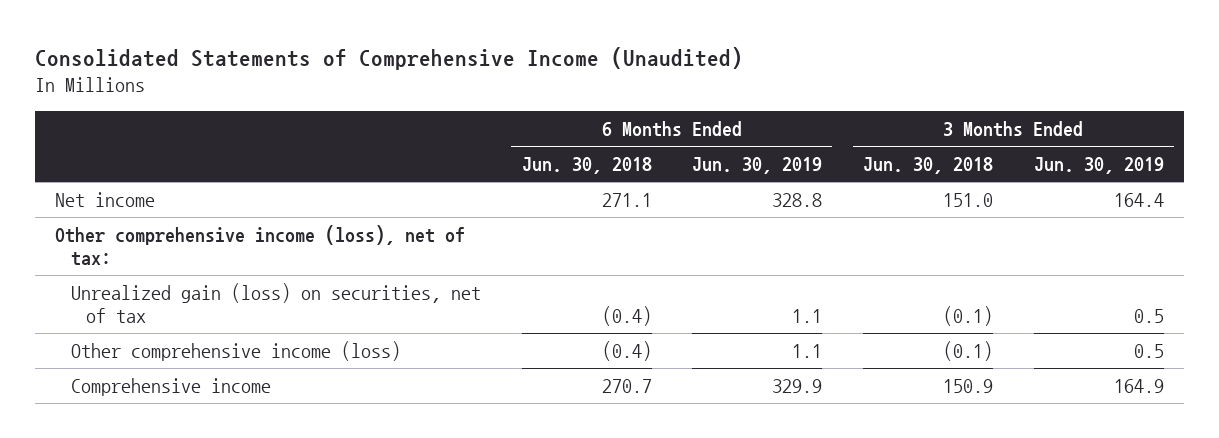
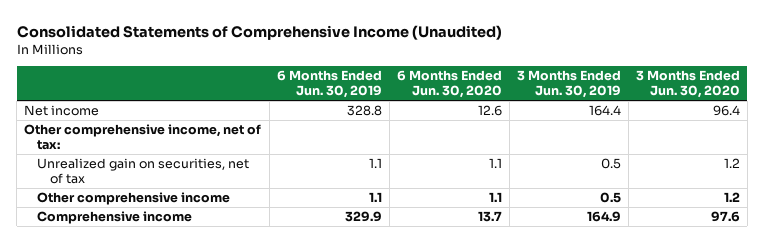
[521,156,652,174] Jun. 30, 2018 -> none
[862,156,993,174] Jun. 30, 2018 -> none
none -> [396,70,502,99] 6 Months Ended Jun. 30, 2020
none -> [635,70,740,99] 3 Months Ended Jun. 30, 2020
[55,224,466,266] Other comprehensive income (loss), net of tax: -> [24,124,262,151] Other comprehensive income, net of tax:
[70,282,481,323] Unrealized gain (loss) on securities, net of tax -> [37,158,250,185] Unrealized gain on securities, net of tax
[70,340,401,361] Other comprehensive income (loss) -> [37,192,231,206] Other comprehensive income

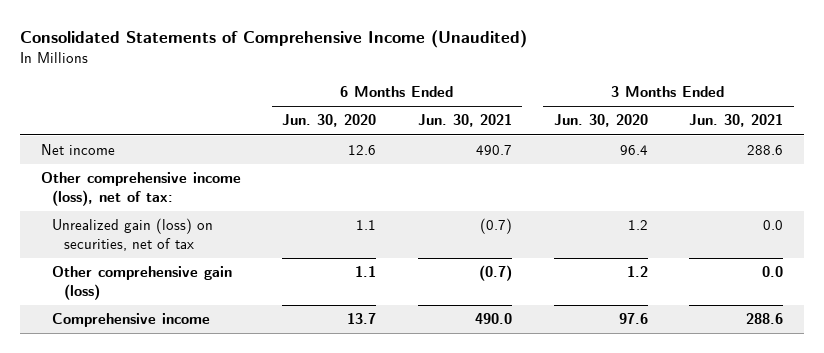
[276,70,382,99] 6 Months Ended Jun. 30, 2019 -> none
[516,70,621,99] 3 Months Ended Jun. 30, 2019 -> none
none -> [417,114,512,128] Jun. 30, 2021
none -> [689,114,784,128] Jun. 30, 2021
[24,124,262,151] Other comprehensive income, net of tax: -> [40,172,241,206] Other comprehensive income (loss), net of tax:
[37,158,250,185] Unrealized gain on securities, net of tax -> [52,218,214,251] Unrealized gain (loss) on securities, net of tax
[37,192,231,206] Other comprehensive income -> [52,266,233,300] Other comprehensive gain (loss)

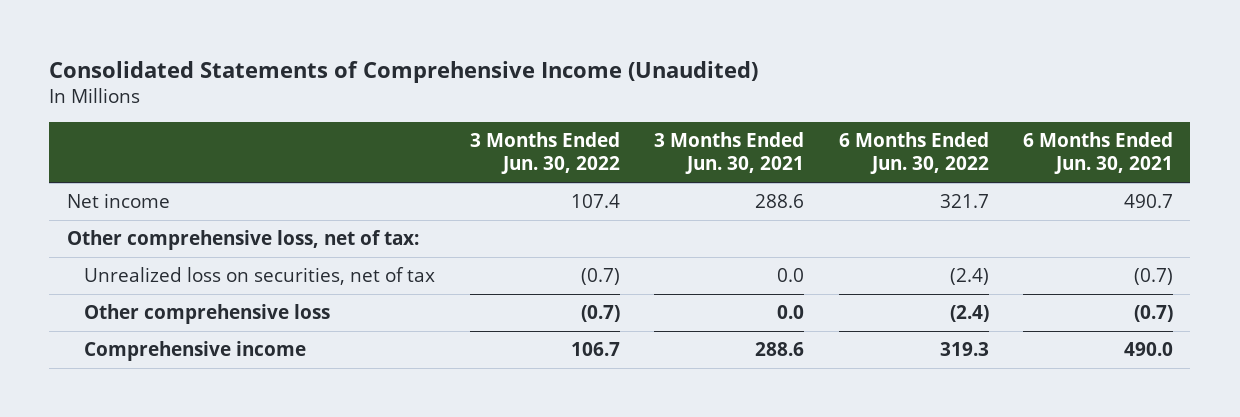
[282,114,377,128] Jun. 30, 2020 -> none
[553,114,648,128] Jun. 30, 2020 -> none
none -> [469,132,620,175] 3 Months Ended Jun. 30, 2022
none -> [838,132,989,175] 6 Months Ended Jun. 30, 2022
[40,172,241,206] Other comprehensive income (loss), net of tax: -> [66,229,419,250] Other comprehensive loss, net of tax:
[52,218,214,251] Unrealized gain (loss) on securities, net of tax -> [84,266,436,285] Unrealized loss on securities, net of tax
[52,266,233,300] Other comprehensive gain (loss) -> [84,303,331,324] Other comprehensive loss

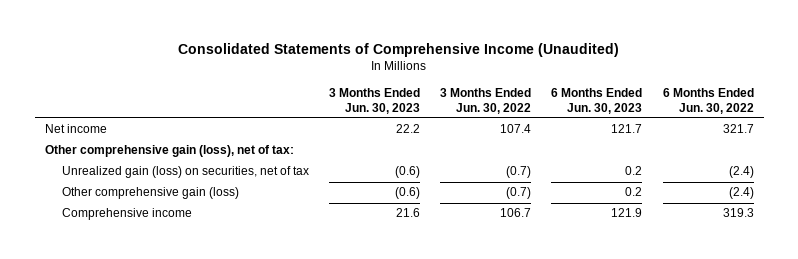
[654,132,805,175] 3 Months Ended Jun. 30, 2021 -> none
[1022,132,1173,175] 6 Months Ended Jun. 30, 2021 -> none
none -> [328,87,420,114] 3 Months Ended Jun. 30, 2023
none -> [551,87,643,114] 6 Months Ended Jun. 30, 2023
[66,229,419,250] Other comprehensive loss, net of tax: -> [44,145,294,158] Other comprehensive gain (loss), net of tax:
[84,266,436,285] Unrealized loss on securities, net of tax -> [61,166,309,179] Unrealized gain (loss) on securities, net of tax
[84,303,331,324] Other comprehensive loss -> [61,187,239,200] Other comprehensive gain (loss)

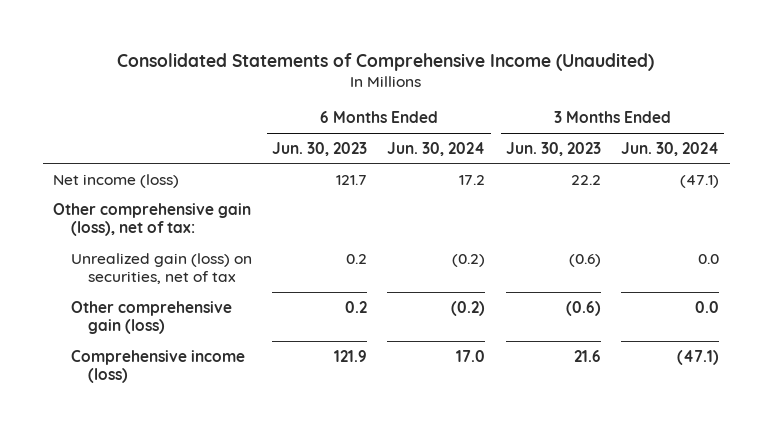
[440,87,532,114] 3 Months Ended Jun. 30, 2022 -> none
[662,87,754,114] 6 Months Ended Jun. 30, 2022 -> none
none -> [387,141,486,156] Jun. 30, 2024
none -> [621,141,720,156] Jun. 30, 2024
[44,124,107,134] Net income -> [52,173,179,188] Net income (loss)
[61,208,192,221] Comprehensive income -> [70,349,245,383] Comprehensive income (loss)

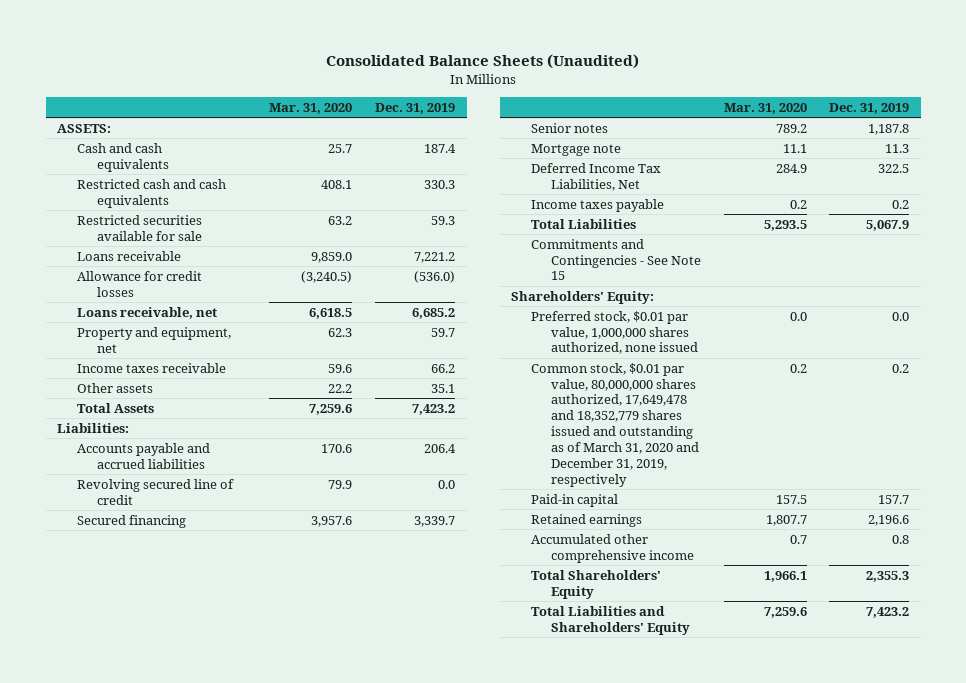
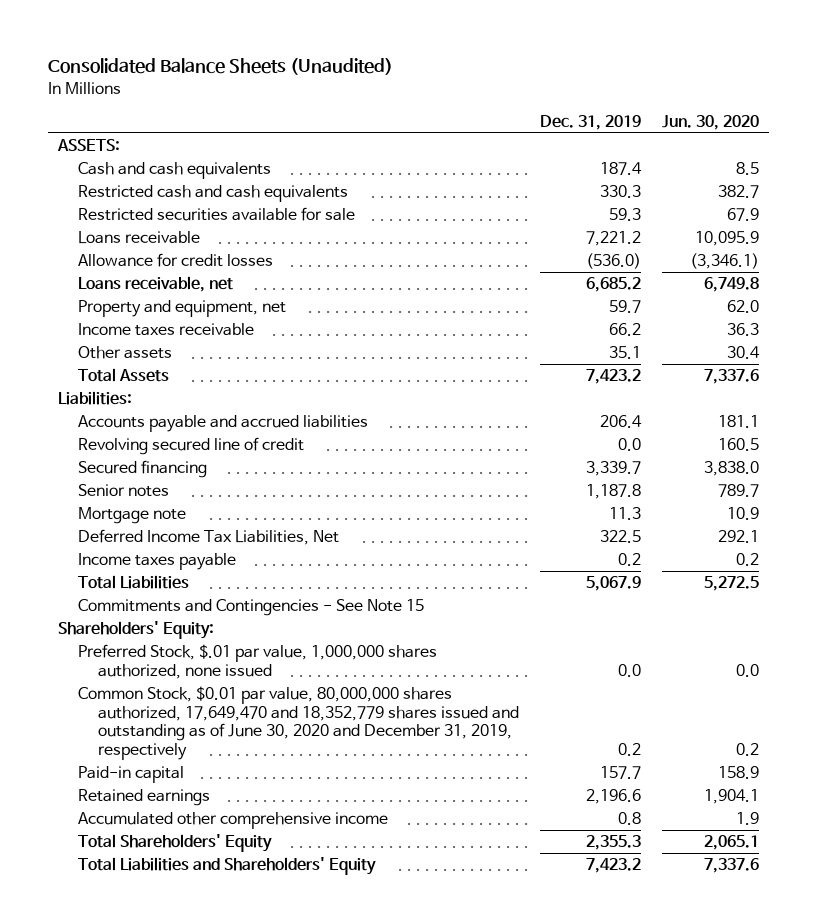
[269,102,353,114] Mar. 31, 2020 -> none
none -> [661,114,759,130] Jun. 30, 2020
[530,310,698,355] Preferred stock, $0.01 par value, 1,000,000 shares authorized, none issued -> [78,644,438,679] Preferred Stock, $.01 par value, 1,000,000 shares authorized, none issued
[530,362,699,487] Common stock, $0.01 par value, 80,000,000 shares authorized, 17,649,478 and 18,352,779 shares issued and outstanding as of March 31, 2020 and December 31, 2019, respectively -> [78,686,519,760] Common Stock, $0.01 par value, 80,000,000 shares authorized, 17,649,470 and 18,352,779 shares issued and outstanding as of June 30, 2020 and December 31, 2019, respectively

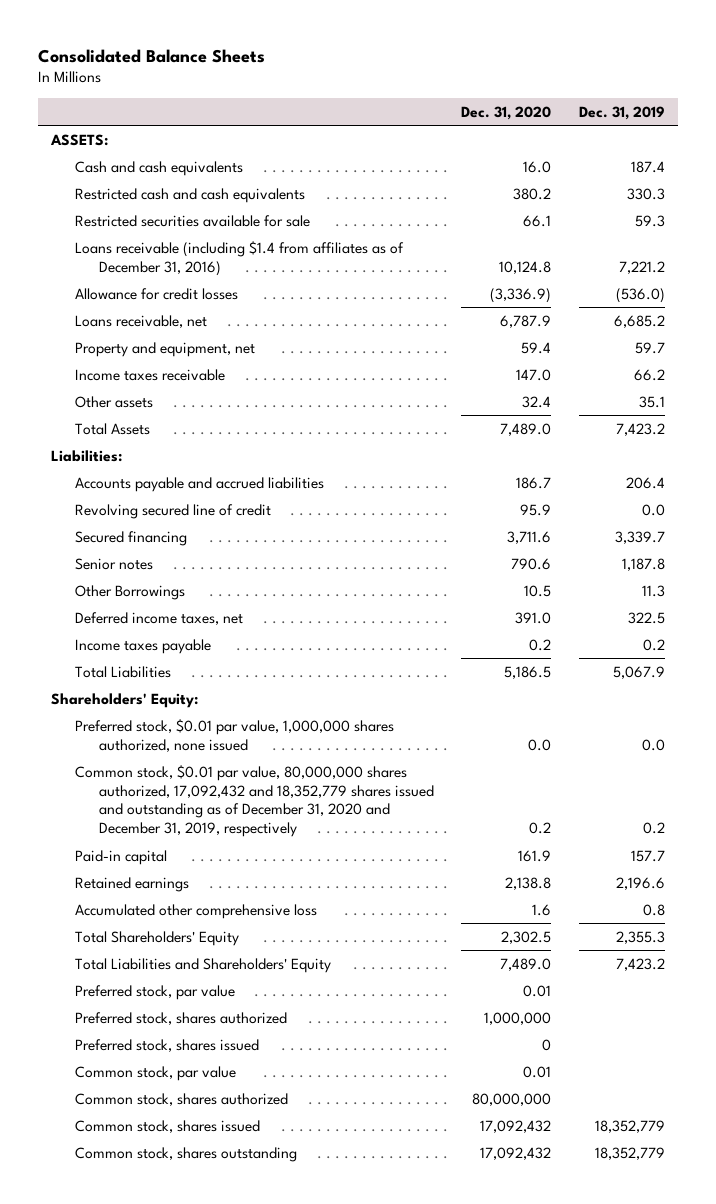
[47,58,393,76] Consolidated Balance Sheets (Unaudited) -> [37,48,265,63] Consolidated Balance Sheets
[661,114,759,130] Jun. 30, 2020 -> none
none -> [461,105,552,120] Dec. 31, 2020
[78,231,201,245] Loans receivable -> [75,240,405,276] Loans receivable (including $1.4 from affiliates as of December 31, 2016)
[78,507,187,525] Mortgage note -> [75,584,186,600] Other Borrowings
[78,529,340,546] Deferred Income Tax Liabilities, Net -> [75,611,244,625] Deferred income taxes, net
[78,599,425,617] Commitments and Contingencies - See Note 15 -> none
[78,644,438,679] Preferred Stock, $.01 par value, 1,000,000 shares authorized, none issued -> [75,718,395,752] Preferred stock, $0.01 par value, 1,000,000 shares authorized, none issued
[78,686,519,760] Common Stock, $0.01 par value, 80,000,000 shares authorized, 17,649,470 and 18,352,779 shares issued and outstanding as of June 30, 2020 and December 31, 2019, respectively -> [75,764,434,838] Common stock, $0.01 par value, 80,000,000 shares authorized, 17,092,432 and 18,352,779 shares issued and outstanding as of December 31, 2020 and December 31, 2019, respectively
[78,812,389,830] Accumulated other comprehensive income -> [75,903,318,919] Accumulated other comprehensive loss
none -> [75,984,236,1000] Preferred stock, par value
none -> [75,1011,288,1025] Preferred stock, shares authorized
none -> [75,1038,260,1052] Preferred stock, shares issued
none -> [75,1065,237,1081] Common stock, par value
none -> [75,1092,289,1106] Common stock, shares authorized
none -> [75,1119,261,1133] Common stock, shares issued
none -> [75,1146,298,1162] Common stock, shares outstanding

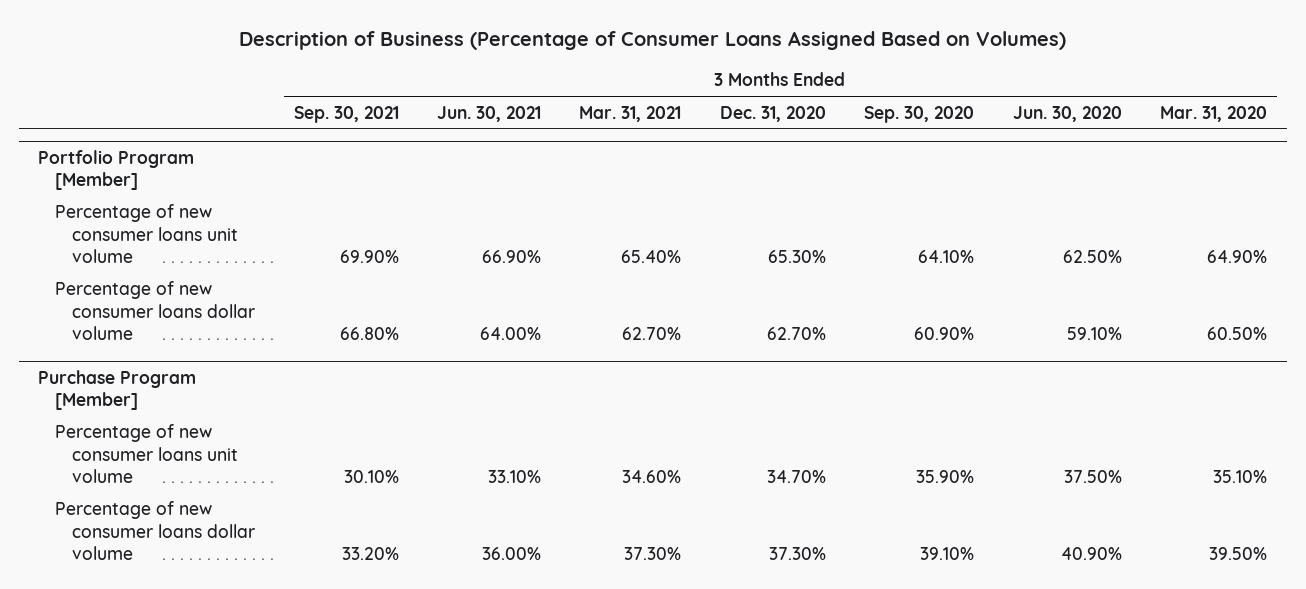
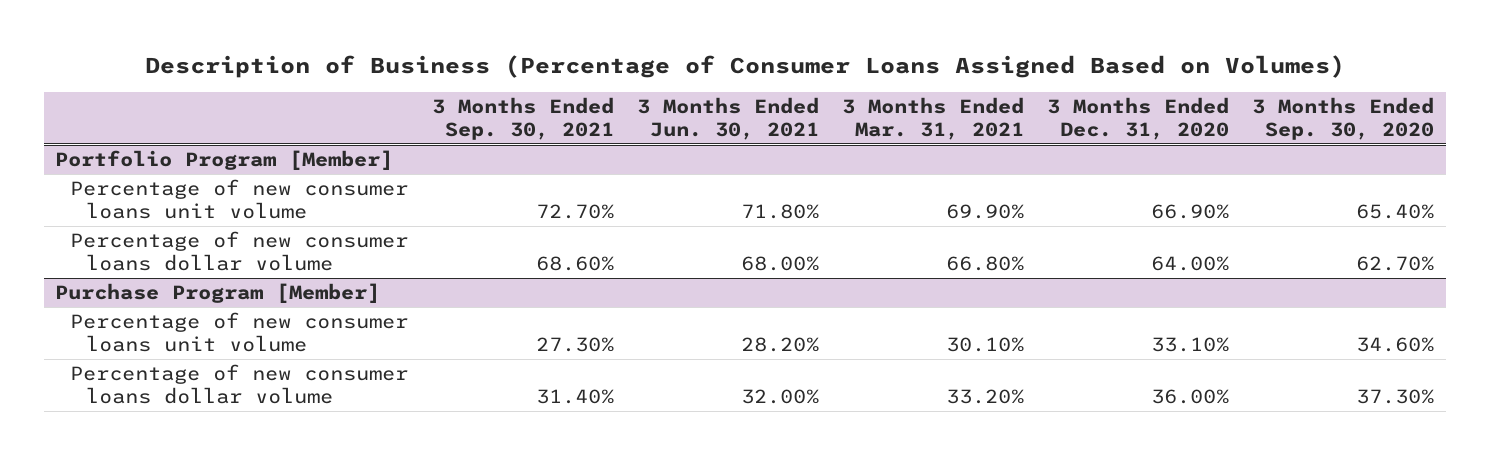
[1012,105,1122,122] Jun. 30, 2020 -> none
[1160,105,1268,122] Mar. 31, 2020 -> none
[339,249,399,263] 69.90% -> [535,203,614,219] 72.70%
[482,249,542,263] 66.90% -> [740,203,819,219] 71.80%
[621,249,682,263] 65.40% -> [945,203,1024,219] 69.90%
[767,249,826,263] 65.30% -> [1151,203,1230,219] 66.90%
[918,249,975,263] 64.10% -> [1356,203,1435,219] 65.40%
[339,326,399,340] 66.80% -> [535,255,614,271] 68.60%
[480,326,542,340] 64.00% -> [740,255,819,271] 68.00%
[622,326,682,340] 62.70% -> [945,255,1024,271] 66.80%
[766,326,826,340] 62.70% -> [1151,255,1230,271] 64.00%
[914,326,975,340] 60.90% -> [1356,255,1435,271] 62.70%
[343,469,399,483] 30.10% -> [535,336,614,352] 27.30%
[488,469,542,483] 33.10% -> [740,336,819,352] 28.20%
[622,469,682,483] 34.60% -> [945,336,1024,352] 30.10%
[766,469,826,483] 34.70% -> [1151,336,1230,352] 33.10%
[916,469,975,483] 35.90% -> [1356,336,1435,352] 34.60%
[341,546,399,560] 33.20% -> [535,388,614,404] 31.40%
[482,546,542,560] 36.00% -> [740,388,819,404] 32.00%
[624,546,682,560] 37.30% -> [945,388,1024,404] 33.20%
[768,546,826,560] 37.30% -> [1151,388,1230,404] 36.00%
[920,546,975,560] 39.10% -> [1356,388,1435,404] 37.30%

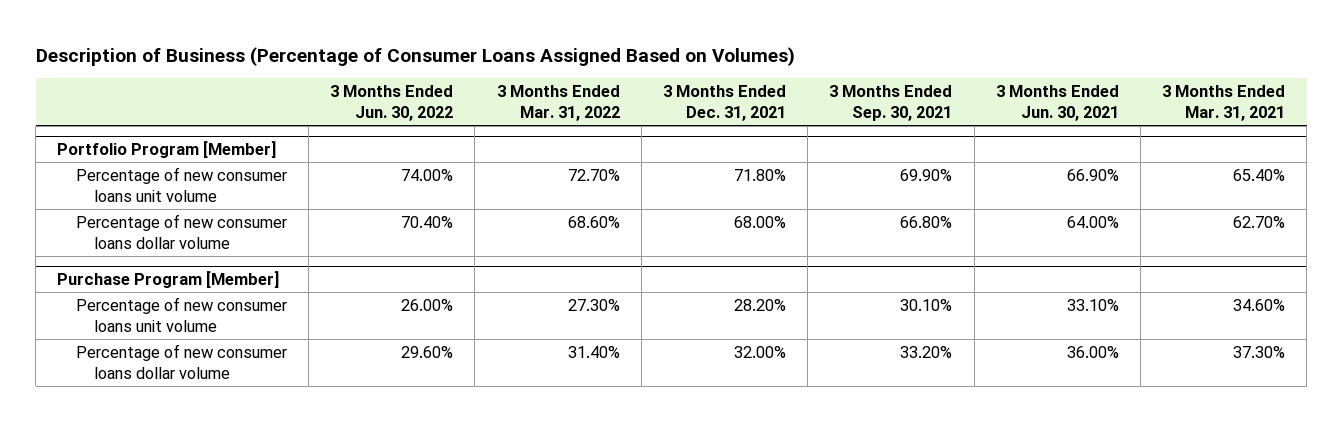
[1047,96,1230,140] 3 Months Ended Dec. 31, 2020 -> none
[1252,96,1435,140] 3 Months Ended Sep. 30, 2020 -> none
none -> [330,84,454,122] 3 Months Ended Jun. 30, 2022
none -> [496,84,620,122] 3 Months Ended Mar. 31, 2022
none -> [662,84,786,122] 3 Months Ended Dec. 31, 2021
[535,203,614,219] 72.70% -> [900,168,953,181] 69.90%
[740,203,819,219] 71.80% -> [1066,168,1119,181] 66.90%
[945,203,1024,219] 69.90% -> [1233,168,1286,181] 65.40%
[535,255,614,271] 68.60% -> [900,215,953,228] 66.80%
[740,255,819,271] 68.00% -> [1066,215,1119,228] 64.00%
[945,255,1024,271] 66.80% -> [1233,215,1286,228] 62.70%
[535,336,614,352] 27.30% -> [900,298,953,311] 30.10%
[740,336,819,352] 28.20% -> [1066,298,1119,311] 33.10%
[945,336,1024,352] 30.10% -> [1233,298,1286,311] 34.60%
[535,388,614,404] 31.40% -> [900,345,953,358] 33.20%
[740,388,819,404] 32.00% -> [1066,345,1119,358] 36.00%
[945,388,1024,404] 33.20% -> [1233,345,1286,358] 37.30%

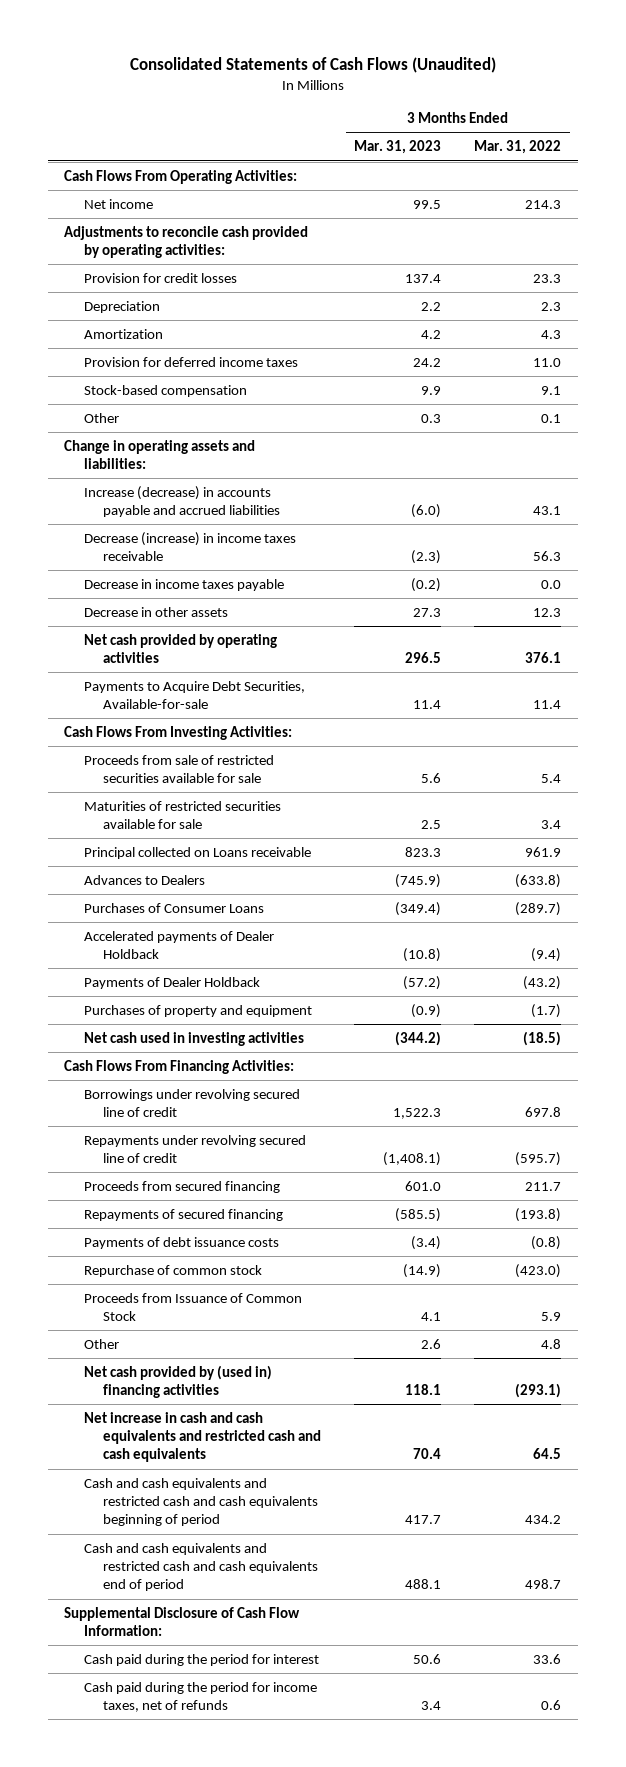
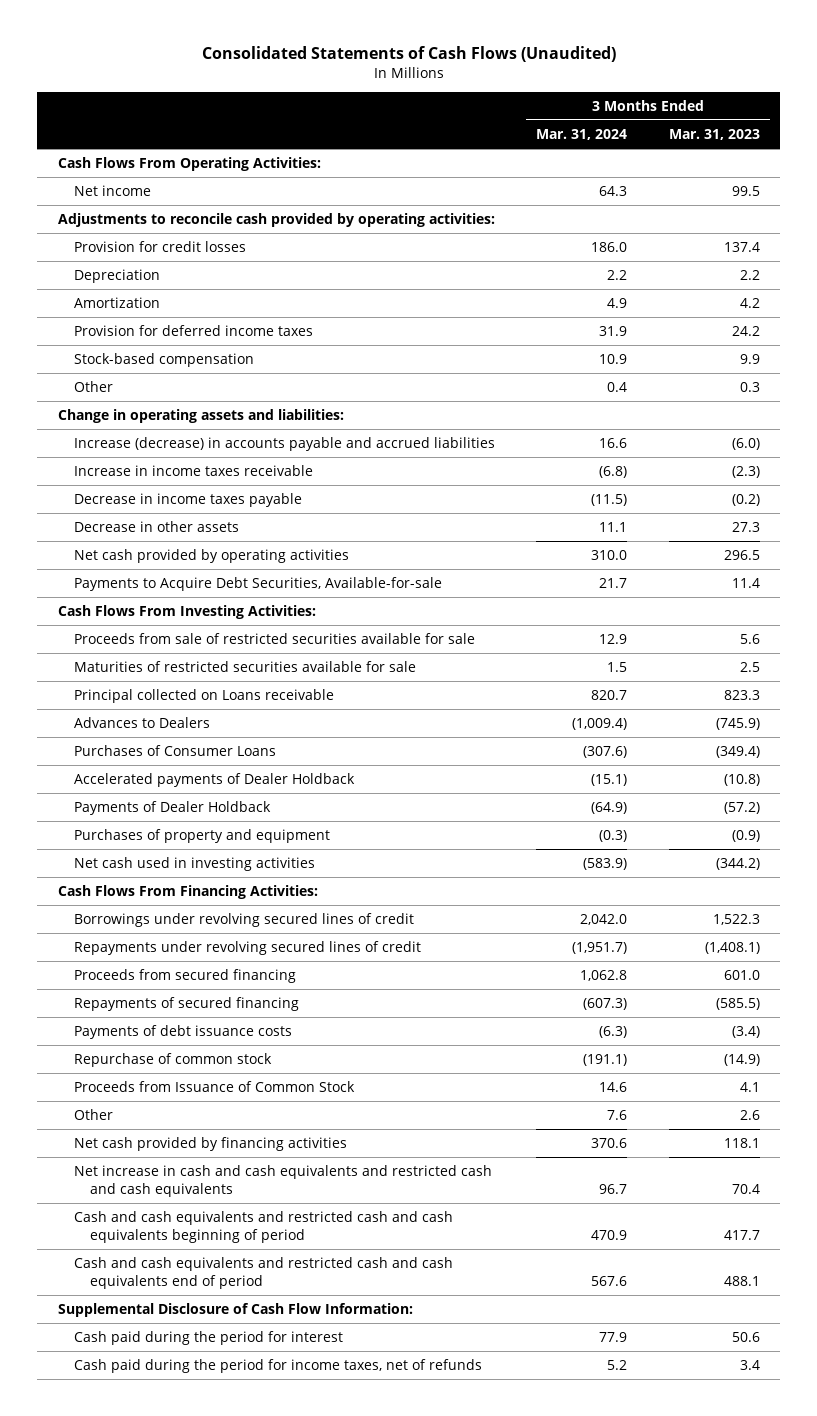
[474,140,562,155] Mar. 31, 2022 -> none
none -> [536,128,628,140] Mar. 31, 2024
[83,531,296,562] Decrease (increase) in income taxes receivable -> [74,464,314,476] Increase in income taxes receivable
[83,1088,300,1118] Borrowings under revolving secured line of credit -> [74,912,415,927] Borrowings under revolving secured lines of credit
[83,1134,306,1164] Repayments under revolving secured line of credit -> [74,940,422,955] Repayments under revolving secured lines of credit
[83,1364,272,1399] Net cash provided by (used in) financing activities -> [74,1136,348,1151] Net cash provided by financing activities

